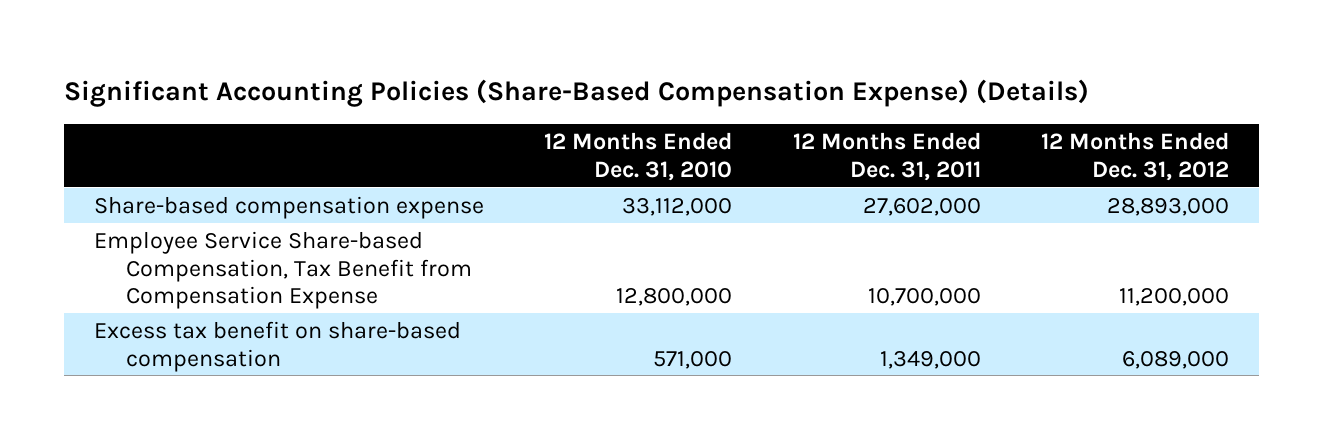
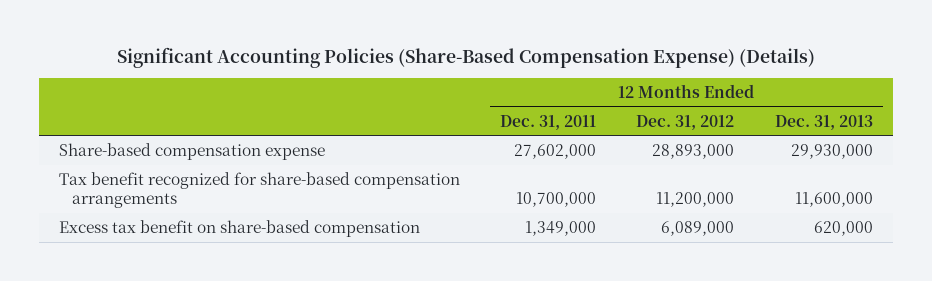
[544,131,733,181] 12 Months Ended Dec. 31, 2010 -> none
none -> [774,114,873,130] Dec. 31, 2013
[93,230,473,310] Employee Service Share-based Compensation, Tax Benefit from Compensation Expense -> [59,171,461,208] Tax benefit recognized for share-based compensation arrangements

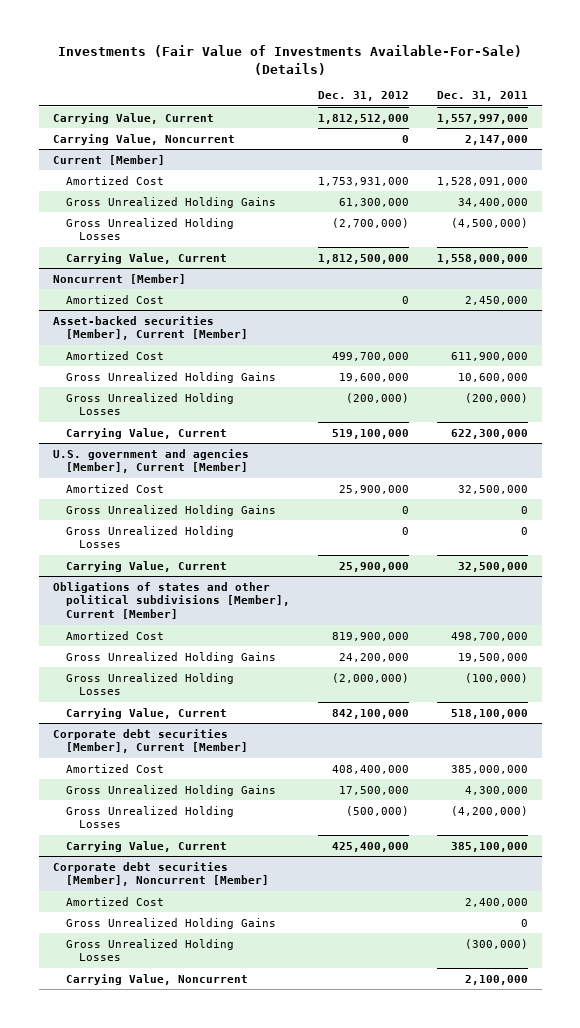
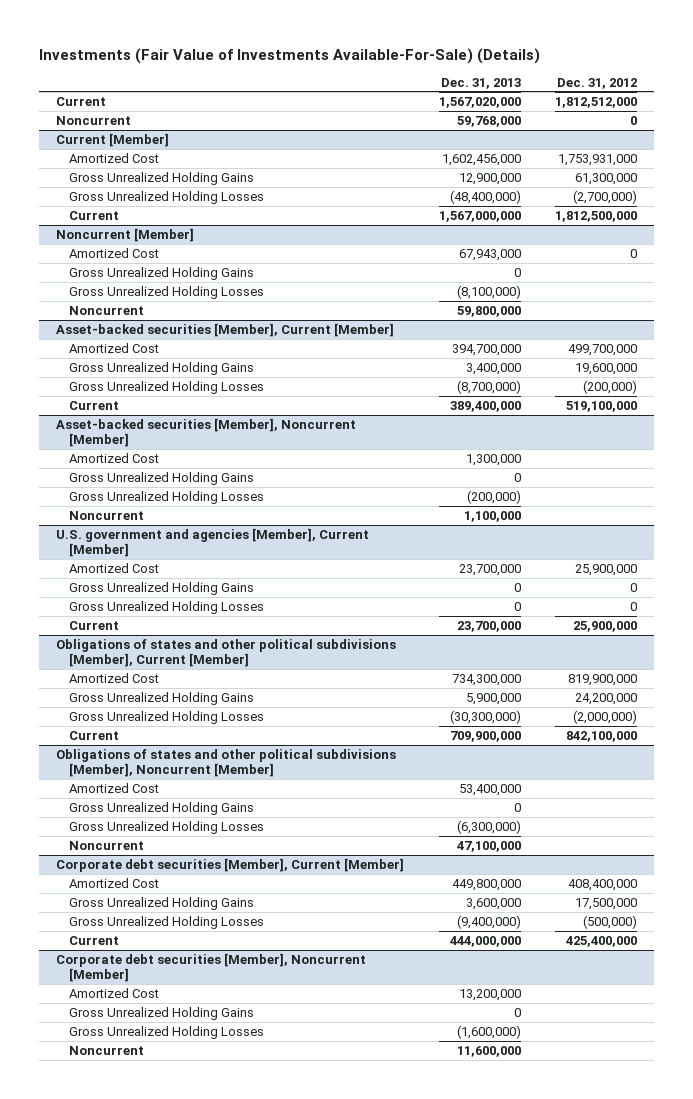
[436,91,528,102] Dec. 31, 2011 -> none
none -> [440,77,521,89] Dec. 31, 2013
[52,112,214,124] Carrying Value, Current -> [56,96,107,106] Current
[52,133,235,145] Carrying Value, Noncurrent -> [56,115,132,125] Noncurrent
[65,252,227,264] Carrying Value, Current -> [68,210,119,220] Current
none -> [68,266,254,280] Gross Unrealized Holding Gains
none -> [68,285,264,299] Gross Unrealized Holding Losses
none -> [68,305,144,315] Noncurrent
[65,427,227,439] Carrying Value, Current -> [68,400,119,410] Current
none -> [56,417,357,448] Asset-backed securities [Member], Noncurrent [Member]
none -> [68,452,159,463] Amortized Cost
none -> [68,471,254,485] Gross Unrealized Holding Gains
none -> [68,490,264,504] Gross Unrealized Holding Losses
none -> [68,510,144,520] Noncurrent
[65,560,227,572] Carrying Value, Current -> [68,620,119,630] Current
[65,707,227,719] Carrying Value, Current -> [68,730,119,740] Current
none -> [56,748,397,778] Obligations of states and other political subdivisions [Member], Noncurrent [Member]
none -> [68,782,159,793] Amortized Cost
none -> [68,801,254,815] Gross Unrealized Holding Gains
none -> [68,820,264,834] Gross Unrealized Holding Losses
none -> [68,840,144,850] Noncurrent
[65,840,227,852] Carrying Value, Current -> [68,935,119,945] Current
[65,973,248,985] Carrying Value, Noncurrent -> [68,1045,144,1055] Noncurrent

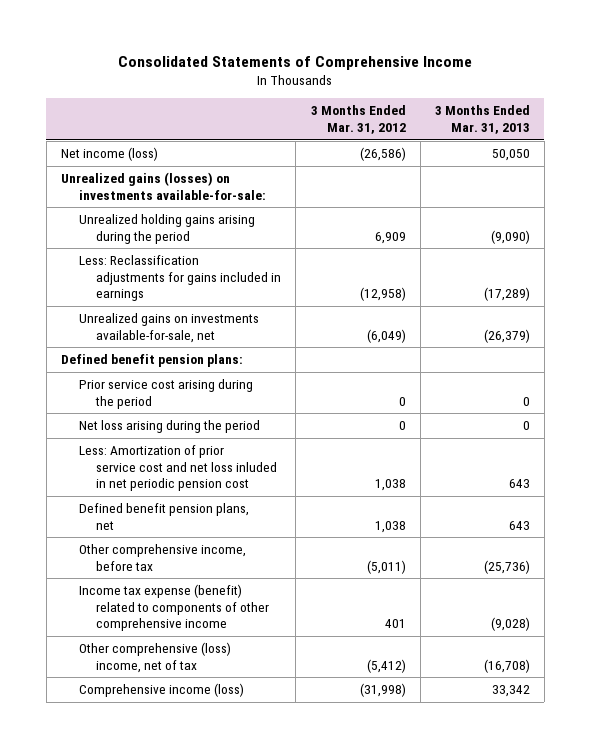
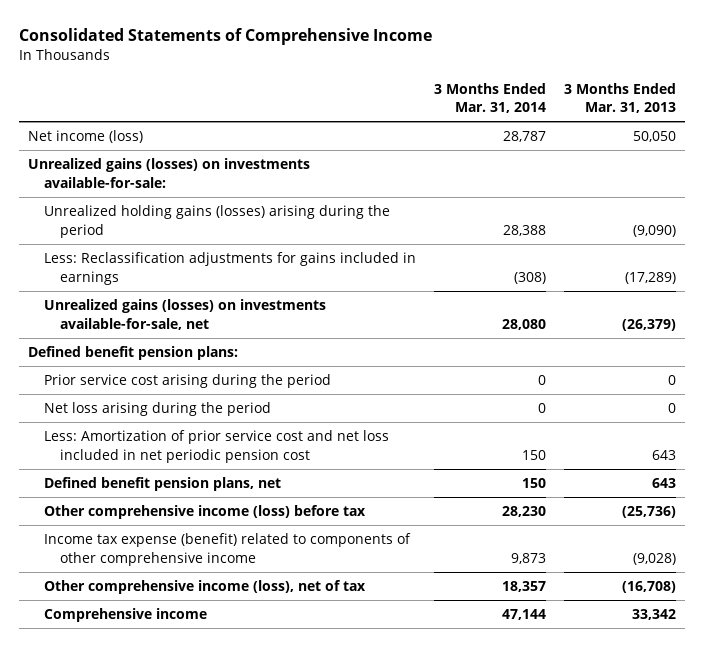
[310,105,406,134] 3 Months Ended Mar. 31, 2012 -> none
none -> [434,82,547,113] 3 Months Ended Mar. 31, 2014
[78,214,255,244] Unrealized holding gains arising during the period -> [44,205,391,238] Unrealized holding gains (losses) arising during the period
[78,313,259,343] Unrealized gains on investments available-for-sale, net -> [44,299,327,330] Unrealized gains (losses) on investments available-for-sale, net
[78,445,278,492] Less: Amortization of prior service cost and net loss inluded in net periodic pension cost -> [44,430,390,463] Less: Amortization of prior service cost and net loss included in net periodic pension cost
[78,544,246,571] Other comprehensive income, before tax -> [44,505,367,520] Other comprehensive income (loss) before tax
[78,642,231,673] Other comprehensive (loss) income, net of tax -> [44,580,367,595] Other comprehensive income (loss), net of tax
[78,683,244,698] Comprehensive income (loss) -> [44,608,208,623] Comprehensive income

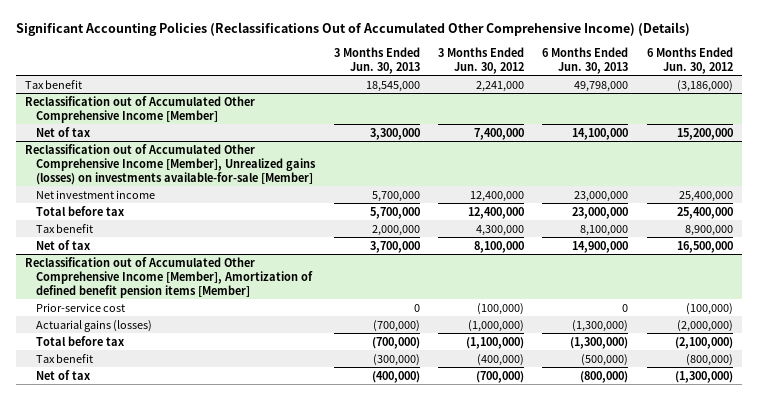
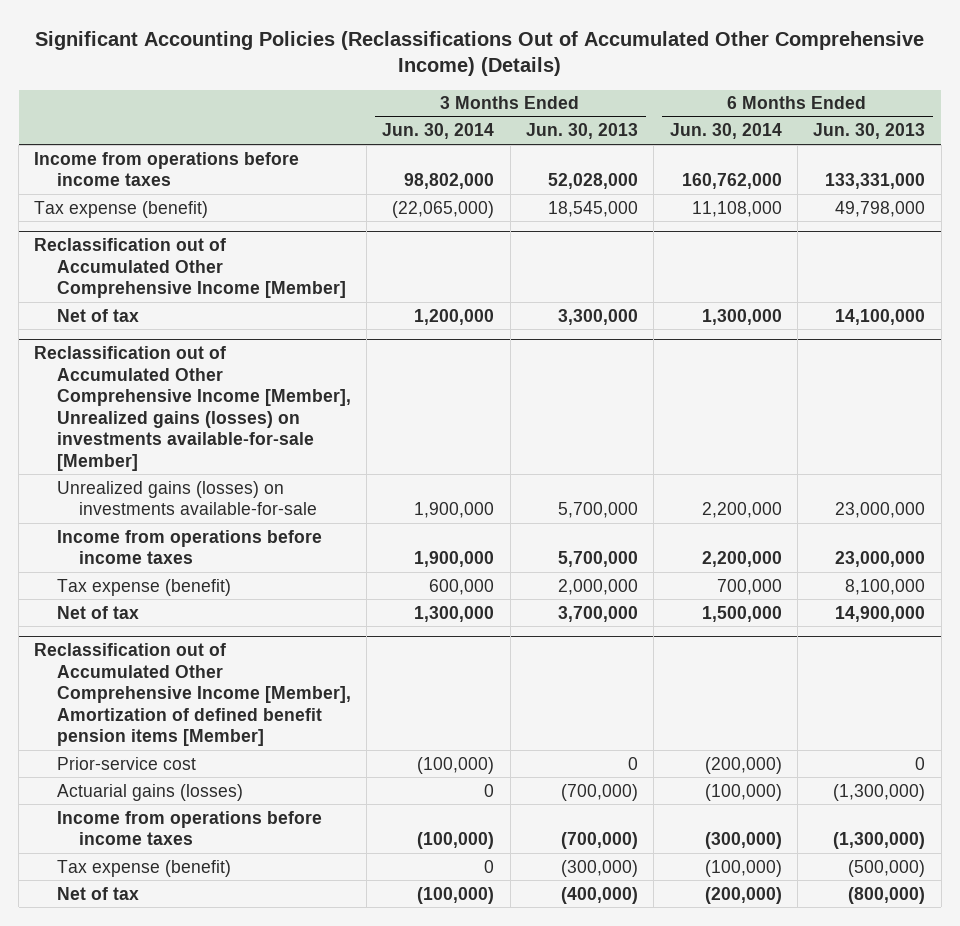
[438,46,525,74] 3 Months Ended Jun. 30, 2012 -> none
[646,46,733,74] 6 Months Ended Jun. 30, 2012 -> none
none -> [382,123,495,140] Jun. 30, 2014
none -> [669,123,782,140] Jun. 30, 2014
none -> [34,151,300,187] Income from operations before income taxes
[25,79,83,89] Tax benefit -> [34,200,209,218] Tax expense (benefit)
[36,189,156,199] Net investment income -> [56,480,318,516] Unrealized gains (losses) on investments available-for-sale
[36,205,125,216] Total before tax -> [56,529,322,565] Income from operations before income taxes
[36,223,94,233] Tax benefit -> [56,578,231,596] Tax expense (benefit)
[36,335,125,346] Total before tax -> [56,810,322,846] Income from operations before income taxes
[36,353,94,363] Tax benefit -> [56,859,231,877] Tax expense (benefit)

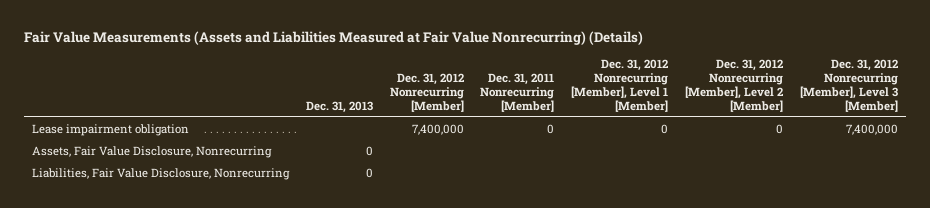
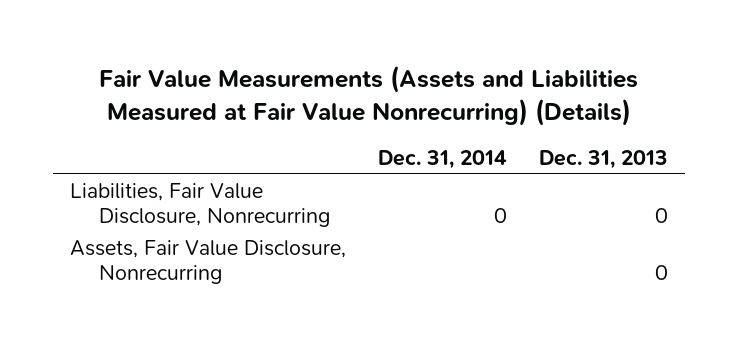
[389,73,464,112] Dec. 31, 2012 Nonrecurring [Member] -> none
[480,73,555,112] Dec. 31, 2011 Nonrecurring [Member] -> none
[571,59,669,112] Dec. 31, 2012 Nonrecurring [Member], Level 1 [Member] -> none
[684,59,783,112] Dec. 31, 2012 Nonrecurring [Member], Level 2 [Member] -> none
[799,59,898,112] Dec. 31, 2012 Nonrecurring [Member], Level 3 [Member] -> none
none -> [377,150,507,170] Dec. 31, 2014
[32,124,190,137] Lease impairment obligation -> none
[32,146,273,159] Assets, Fair Value Disclosure, Nonrecurring -> [69,240,346,285] Assets, Fair Value Disclosure, Nonrecurring

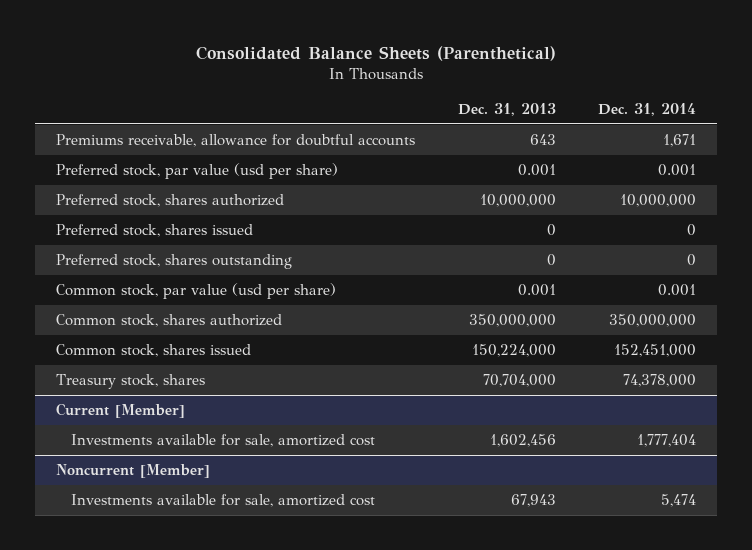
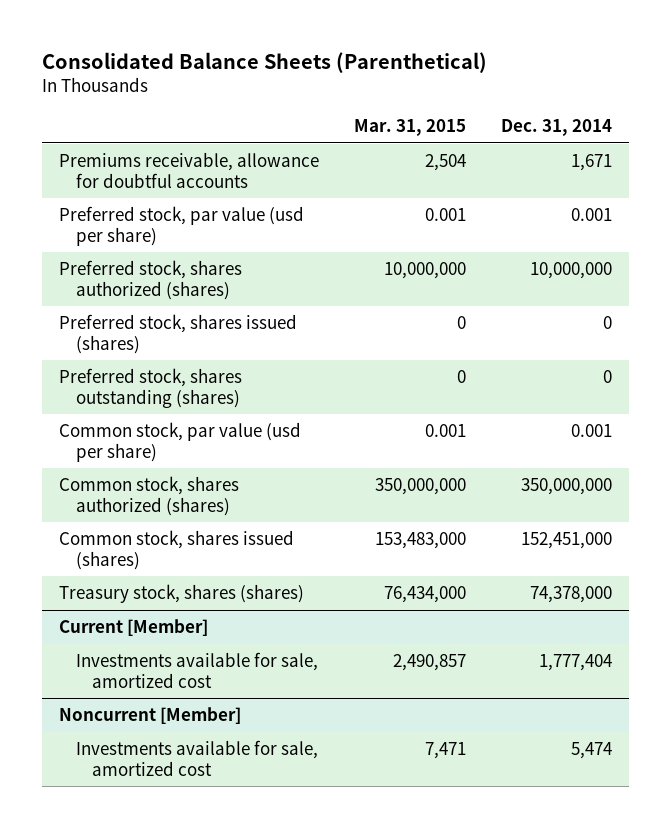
[457,103,556,117] Dec. 31, 2013 -> none
none -> [354,119,467,137] Mar. 31, 2015
[56,194,285,208] Preferred stock, shares authorized -> [59,260,243,300] Preferred stock, shares authorized (shares)
[56,224,254,238] Preferred stock, shares issued -> [59,314,298,354] Preferred stock, shares issued (shares)
[56,254,293,270] Preferred stock, shares outstanding -> [59,368,243,408] Preferred stock, shares outstanding (shares)
[56,314,283,328] Common stock, shares authorized -> [59,476,240,516] Common stock, shares authorized (shares)
[56,344,252,358] Common stock, shares issued -> [59,530,295,570] Common stock, shares issued (shares)
[56,374,206,390] Treasury stock, shares -> [59,584,305,604] Treasury stock, shares (shares)

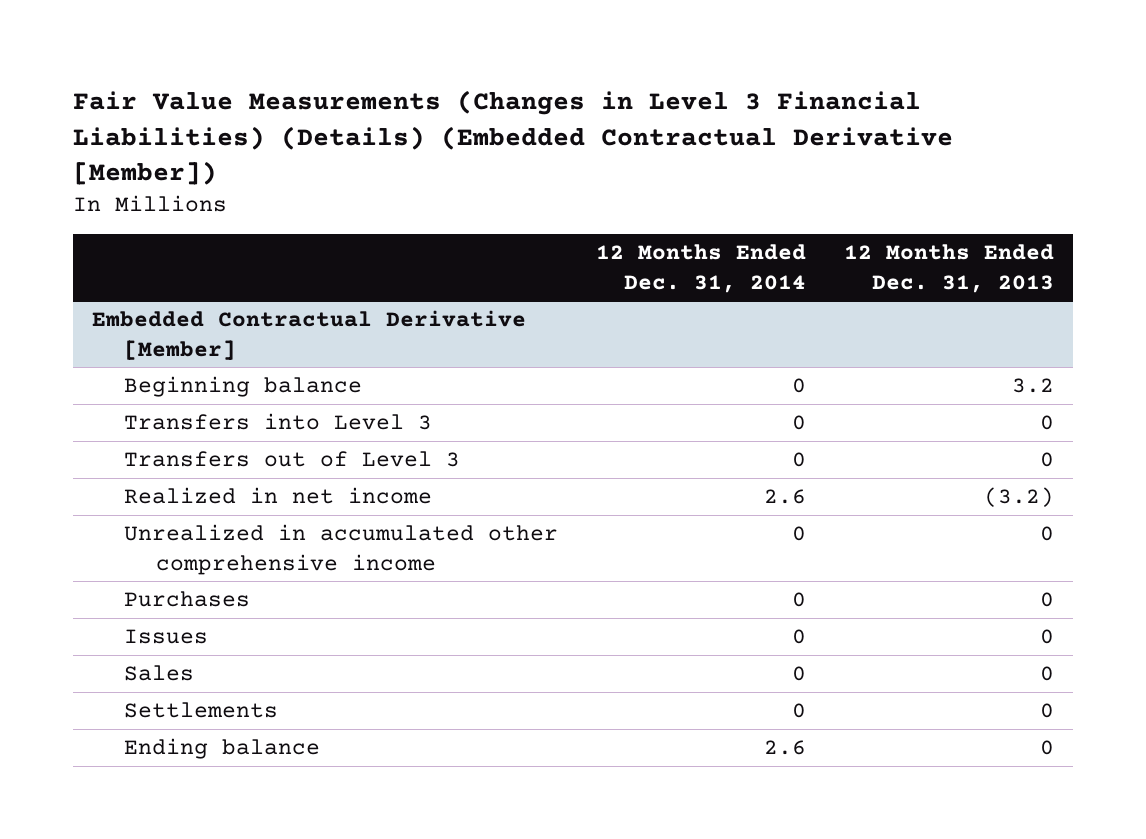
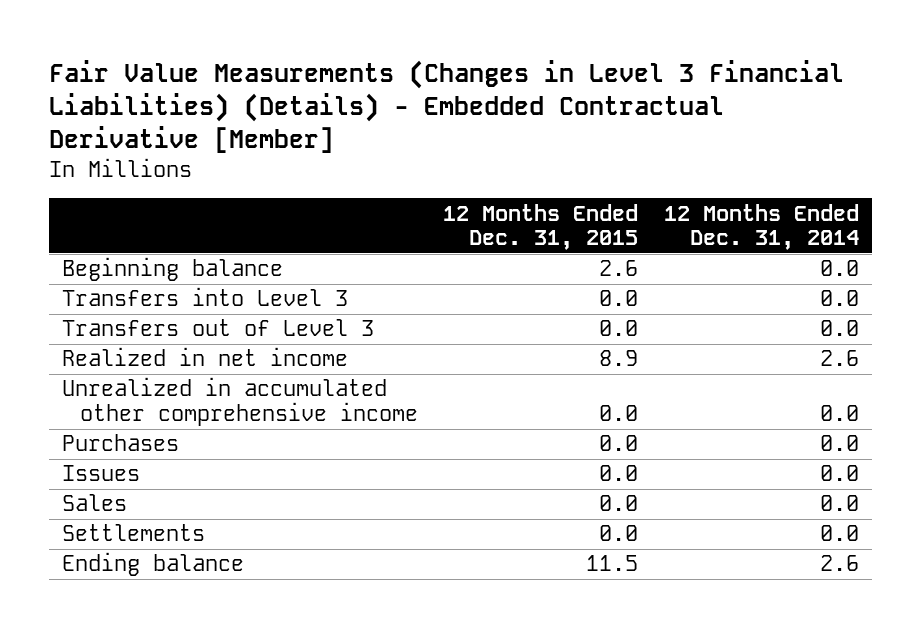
[73,89,954,186] Fair Value Measurements (Changes in Level 3 Financial Liabilities) (Details) (Embedded Contractual Derivative [Member]) -> [49,60,845,154] Fair Value Measurements (Changes in Level 3 Financial Liabilities) (Details) - Embedded Contractual Derivative [Member]
[843,243,1054,293] 12 Months Ended Dec. 31, 2013 -> none
none -> [443,203,639,251] 12 Months Ended Dec. 31, 2015
[92,309,527,360] Embedded Contractual Derivative [Member] -> none
[791,377,806,393] 0 -> [820,260,860,277] 0.0
[791,414,806,430] 0 -> [820,290,860,307] 0.0
[791,451,806,467] 0 -> [820,320,860,337] 0.0
[791,525,806,541] 0 -> [820,405,860,422] 0.0
[791,591,806,607] 0 -> [820,435,860,452] 0.0
[791,628,806,644] 0 -> [820,465,860,482] 0.0
[791,665,806,681] 0 -> [820,495,860,512] 0.0
[791,702,806,718] 0 -> [820,525,860,542] 0.0

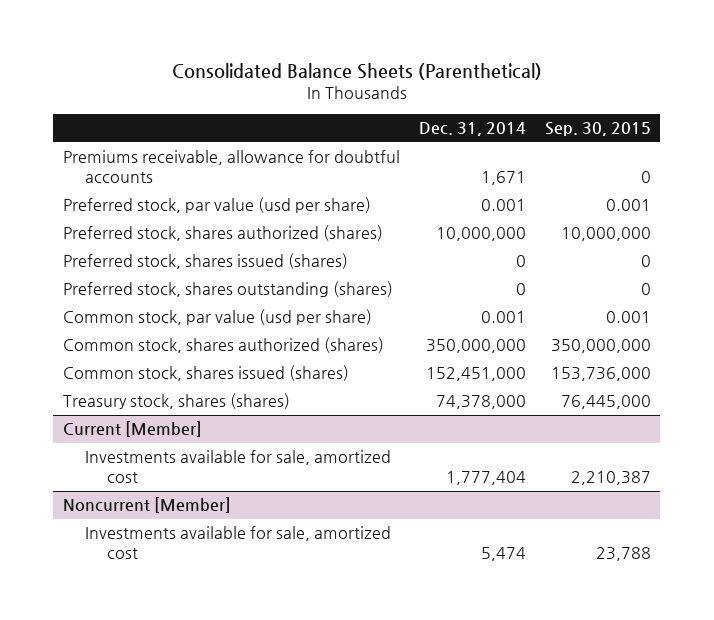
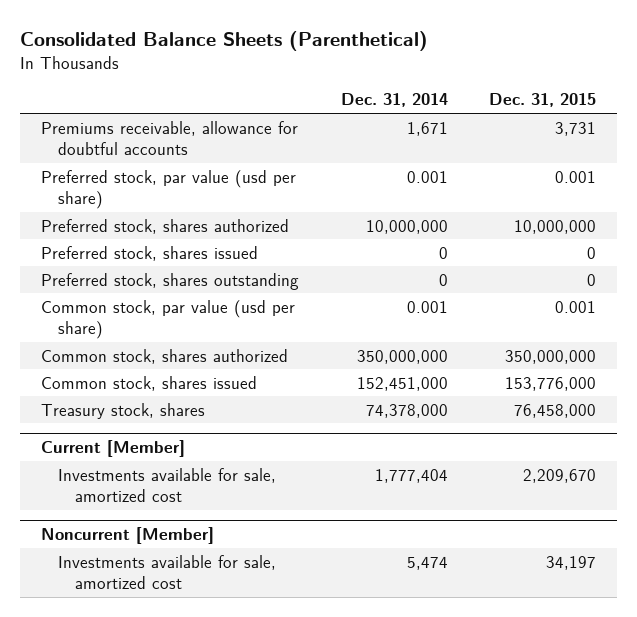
[544,121,651,136] Sep. 30, 2015 -> none
none -> [489,93,597,108] Dec. 31, 2015
[62,225,383,242] Preferred stock, shares authorized (shares) -> [41,218,290,234] Preferred stock, shares authorized
[62,253,348,270] Preferred stock, shares issued (shares) -> [41,245,259,261] Preferred stock, shares issued
[62,281,393,298] Preferred stock, shares outstanding (shares) -> [41,272,300,290] Preferred stock, shares outstanding
[62,337,384,354] Common stock, shares authorized (shares) -> [41,348,289,364] Common stock, shares authorized
[62,365,349,382] Common stock, shares issued (shares) -> [41,375,258,391] Common stock, shares issued
[62,393,290,410] Treasury stock, shares (shares) -> [41,402,206,419] Treasury stock, shares

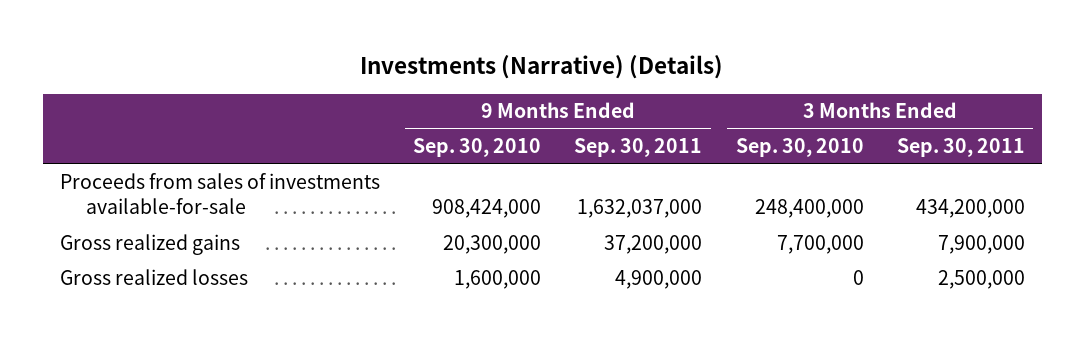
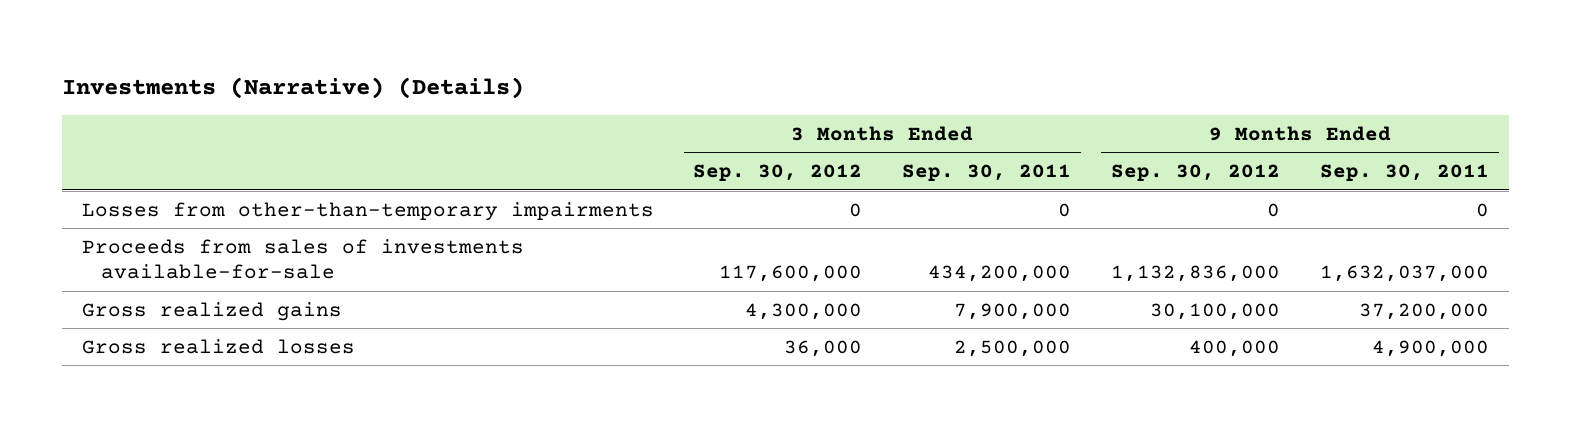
[413,138,542,158] Sep. 30, 2010 -> none
[735,138,864,158] Sep. 30, 2010 -> none
none -> [693,163,863,181] Sep. 30, 2012
none -> [1110,163,1280,181] Sep. 30, 2012
none -> [81,201,654,221] Losses from other-than-temporary impairments

